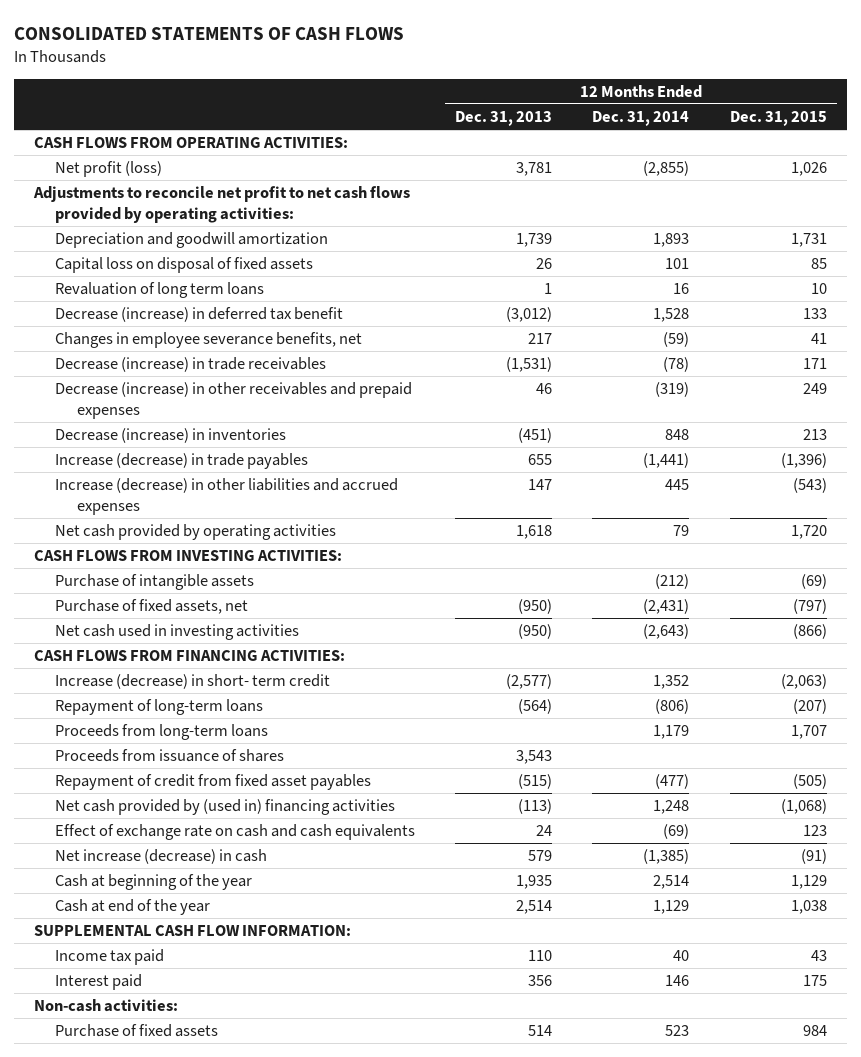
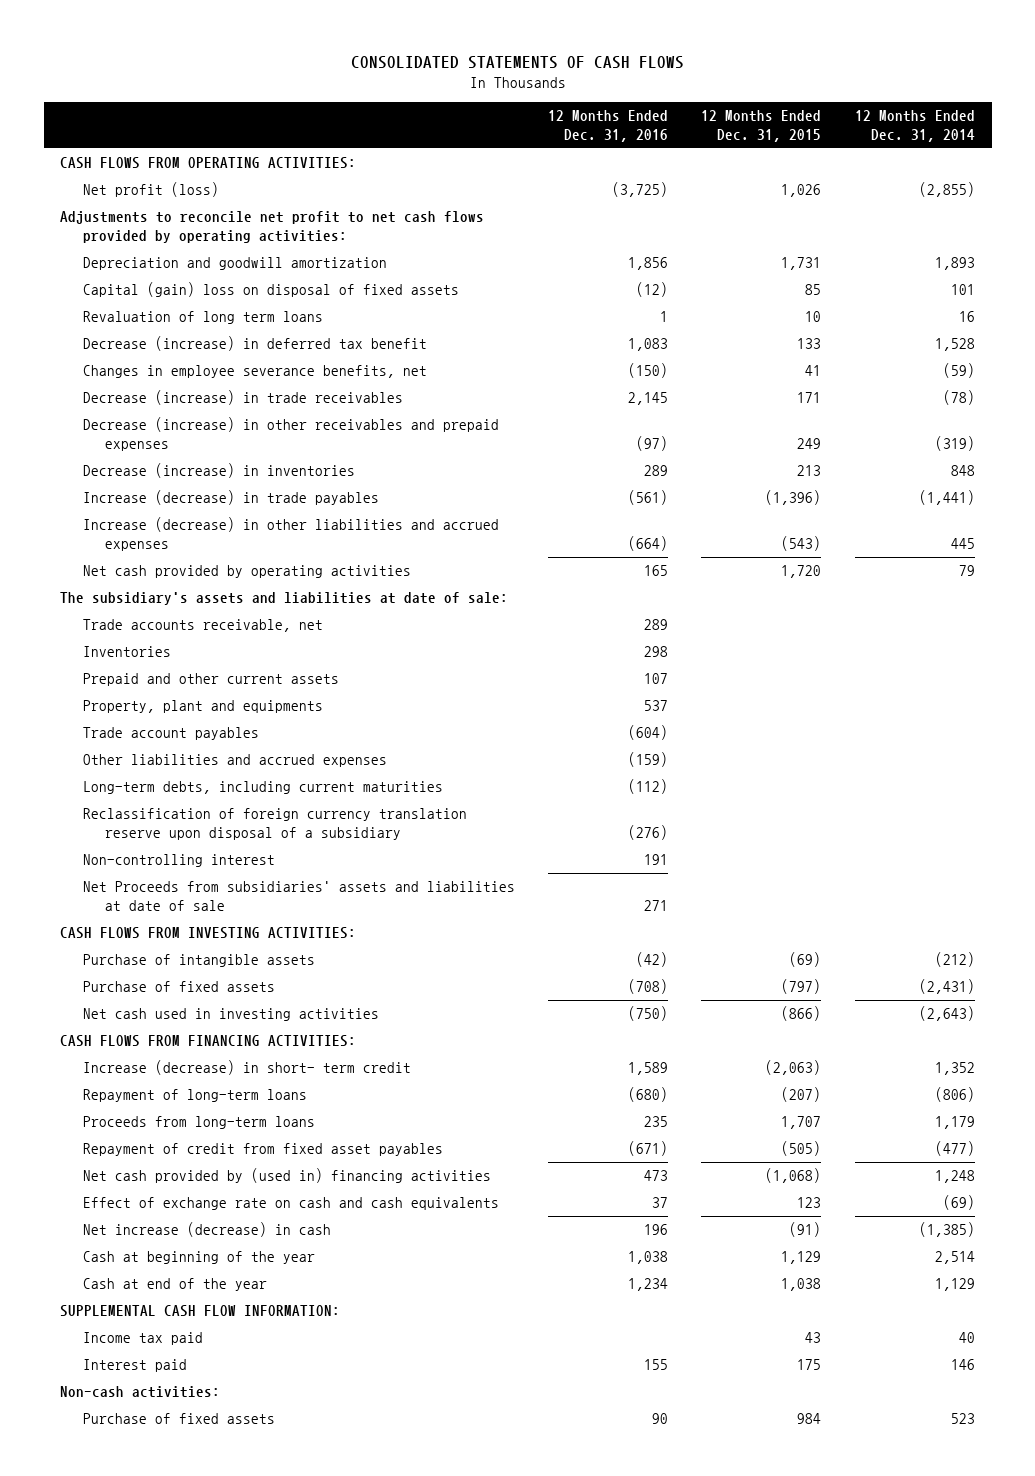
[455,110,553,126] Dec. 31, 2013 -> none
none -> [548,109,669,142] 12 Months Ended Dec. 31, 2016
[55,257,314,274] Capital loss on disposal of fixed assets -> [82,282,459,298] Capital (gain) loss on disposal of fixed assets
none -> [60,592,509,606] The subsidiary's assets and liabilities at date of sale:
none -> [82,619,323,633] Trade accounts receivable, net
none -> [82,646,171,658] Inventories
none -> [82,673,339,687] Prepaid and other current assets
none -> [82,700,323,714] Property, plant and equipments
none -> [82,727,259,741] Trade account payables
none -> [82,754,387,768] Other liabilities and accrued expenses
none -> [82,781,443,795] Long-term debts, including current maturities
none -> [82,808,467,841] Reclassification of foreign currency translation reserve upon disposal of a subsidiary
none -> [82,854,275,868] Non-controlling interest
none -> [82,881,515,912] Net Proceeds from subsidiaries' assets and liabilities at date of sale
[55,599,249,615] Purchase of fixed assets, net -> [82,981,275,993] Purchase of fixed assets
[55,749,285,763] Proceeds from issuance of shares -> none

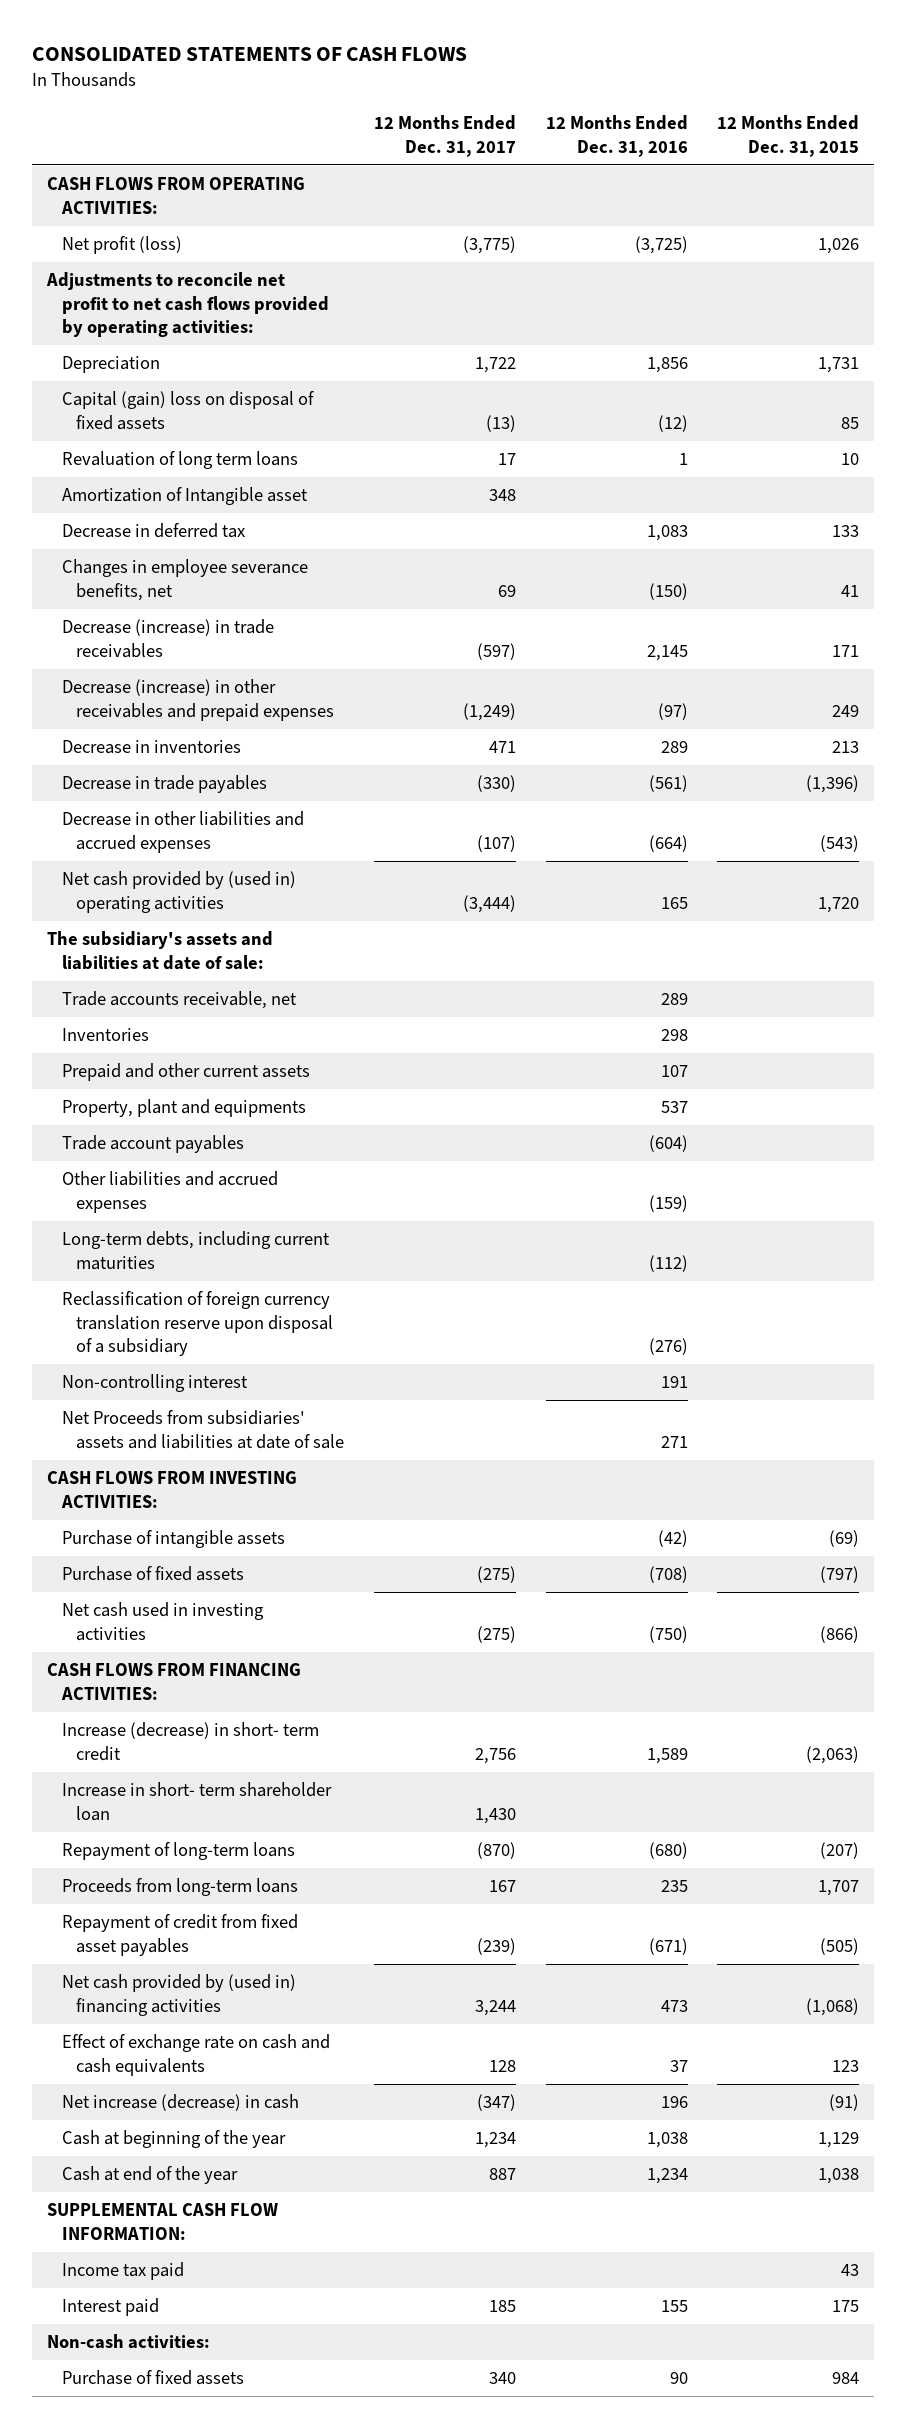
[854,109,975,142] 12 Months Ended Dec. 31, 2014 -> none
none -> [373,115,516,157] 12 Months Ended Dec. 31, 2017
[82,257,387,271] Depreciation and goodwill amortization -> [61,356,160,374] Depreciation
none -> [61,487,308,506] Amortization of Intangible asset
[82,336,427,352] Decrease (increase) in deferred tax benefit -> [61,523,245,539] Decrease in deferred tax
[82,463,355,479] Decrease (increase) in inventories -> [61,740,241,755] Decrease in inventories
[82,490,379,506] Increase (decrease) in trade payables -> [61,775,267,794] Decrease in trade payables
[82,517,499,552] Increase (decrease) in other liabilities and accrued expenses -> [61,811,304,853] Decrease in other liabilities and accrued expenses
[82,565,411,579] Net cash provided by operating activities -> [61,871,296,913] Net cash provided by (used in) operating activities
none -> [61,1782,332,1821] Increase in short- term shareholder loan

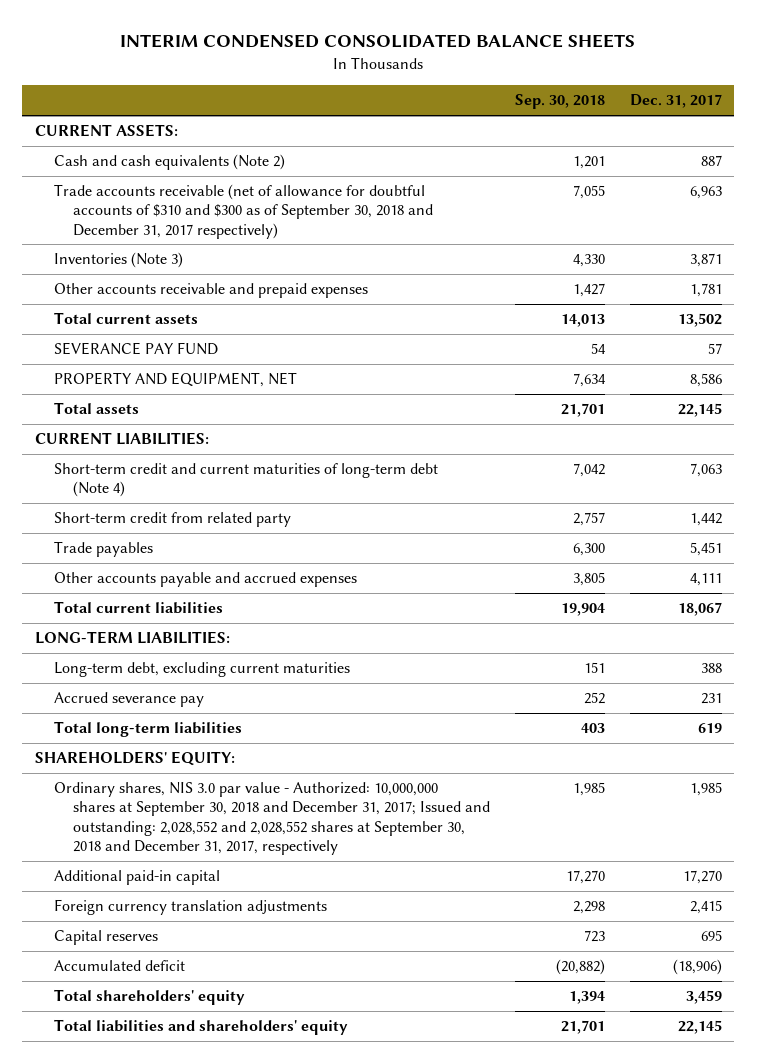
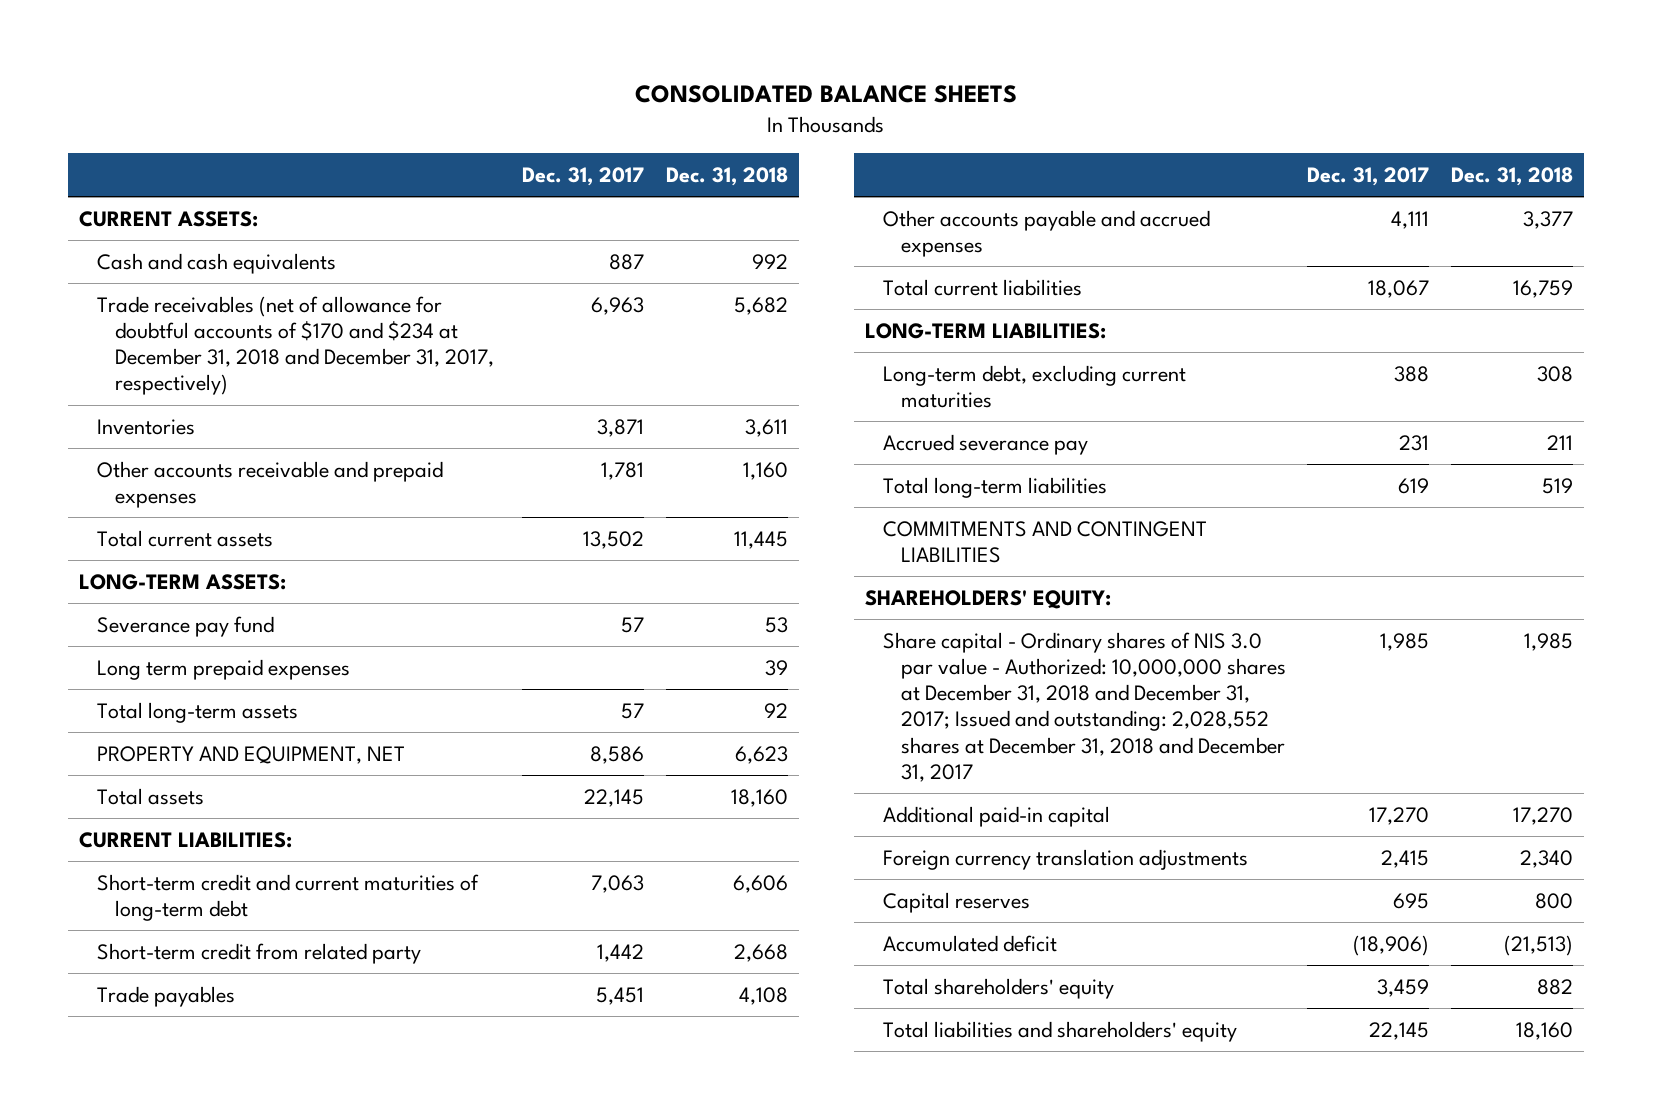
[120,34,636,49] INTERIM CONDENSED CONSOLIDATED BALANCE SHEETS -> [635,85,1018,104] CONSOLIDATED BALANCE SHEETS
[514,94,605,110] Sep. 30, 2018 -> none
none -> [666,166,789,186] Dec. 31, 2018
[53,154,285,171] Cash and cash equivalents (Note 2) -> [97,252,337,274] Cash and cash equivalents
[53,184,433,239] Trade accounts receivable (net of allowance for doubtful accounts of $310 and $300 as of September 30, 2018 and December 31, 2017 respectively) -> [97,295,495,396] Trade receivables (net of allowance for doubtful accounts of $170 and $234 at December 31, 2018 and December 31, 2017, respectively)
[53,252,183,269] Inventories (Note 3) -> [97,418,196,435] Inventories
none -> [79,573,287,590] LONG-TERM ASSETS:
[53,342,218,356] SEVERANCE PAY FUND -> [97,615,275,637] Severance pay fund
none -> [97,658,351,680] Long term prepaid expenses
none -> [97,701,299,723] Total long-term assets
[53,463,438,498] Short-term credit and current maturities of long-term debt (Note 4) -> [97,873,480,921] Short-term credit and current maturities of long-term debt
none -> [882,520,1207,563] COMMITMENTS AND CONTINGENT LIABILITIES
[53,782,490,856] Ordinary shares, NIS 3.0 par value - Authorized: 10,000,000 shares at September 30, 2018 and December 31, 2017; Issued and outstanding: 2,028,552 and 2,028,552 shares at September 30, 2018 and December 31, 2017, respectively -> [882,631,1286,782] Share capital - Ordinary shares of NIS 3.0 par value - Authorized: 10,000,000 shares at December 31, 2018 and December 31, 2017; Issued and outstanding: 2,028,552 shares at December 31, 2018 and December 31, 2017

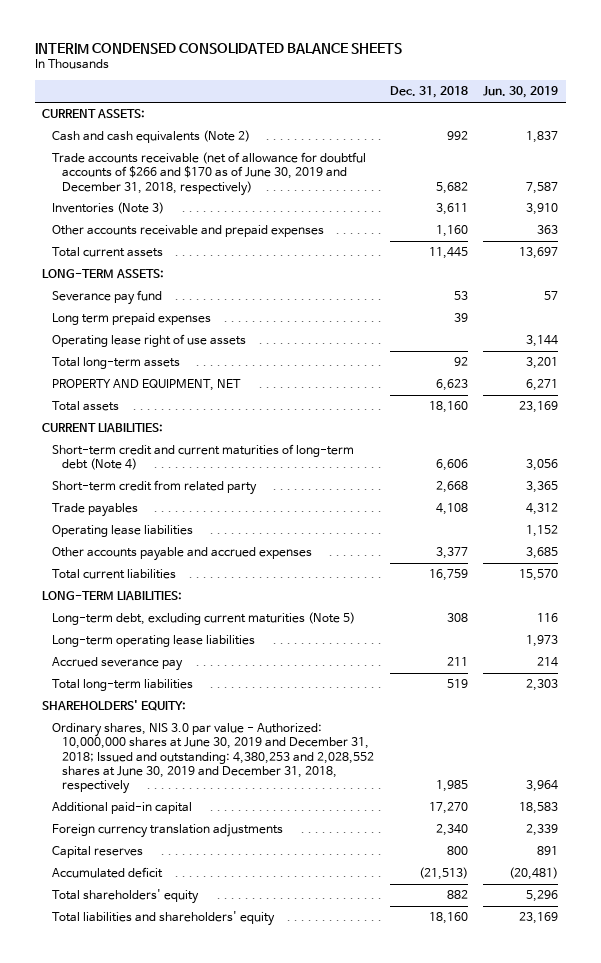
[635,85,1018,104] CONSOLIDATED BALANCE SHEETS -> [34,42,402,54] INTERIM CONDENSED CONSOLIDATED BALANCE SHEETS
[522,166,645,186] Dec. 31, 2017 -> none
none -> [483,86,559,99] Jun. 30, 2019
[97,252,337,274] Cash and cash equivalents -> [52,130,251,144] Cash and cash equivalents (Note 2)
[97,295,495,396] Trade receivables (net of allowance for doubtful accounts of $170 and $234 at December 31, 2018 and December 31, 2017, respectively) -> [52,152,367,196] Trade accounts receivable (net of allowance for doubtful accounts of $266 and $170 as of June 30, 2019 and December 31, 2018, respectively)
[97,418,196,435] Inventories -> [52,202,165,215] Inventories (Note 3)
none -> [52,334,247,348] Operating lease right of use assets
[97,873,480,921] Short-term credit and current maturities of long-term debt -> [52,444,355,471] Short-term credit and current maturities of long-term debt (Note 4)
none -> [52,525,194,538] Operating lease liabilities
[882,364,1186,408] Long-term debt, excluding current maturities -> [52,612,356,626] Long-term debt, excluding current maturities (Note 5)
none -> [52,635,256,648] Long-term operating lease liabilities
[882,520,1207,563] COMMITMENTS AND CONTINGENT LIABILITIES -> none
[882,631,1286,782] Share capital - Ordinary shares of NIS 3.0 par value - Authorized: 10,000,000 shares at December 31, 2018 and December 31, 2017; Issued and outstanding: 2,028,552 shares at December 31, 2018 and December 31, 2017 -> [52,723,375,794] Ordinary shares, NIS 3.0 par value - Authorized: 10,000,000 shares at June 30, 2019 and December 31, 2018; Issued and outstanding: 4,380,253 and 2,028,552 shares at June 30, 2019 and December 31, 2018, respectively

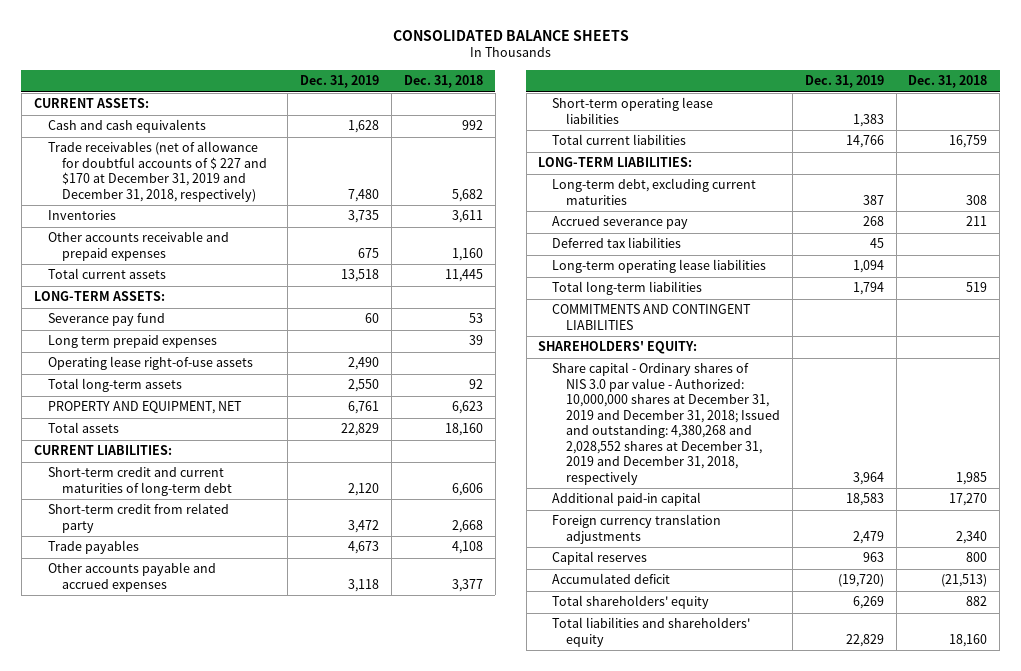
[34,42,402,54] INTERIM CONDENSED CONSOLIDATED BALANCE SHEETS -> [392,29,629,41] CONSOLIDATED BALANCE SHEETS
[483,86,559,99] Jun. 30, 2019 -> none
none -> [300,75,380,89] Dec. 31, 2019
[52,130,251,144] Cash and cash equivalents (Note 2) -> [47,119,206,134] Cash and cash equivalents
[52,152,367,196] Trade accounts receivable (net of allowance for doubtful accounts of $266 and $170 as of June 30, 2019 and December 31, 2018, respectively) -> [47,141,267,202] Trade receivables (net of allowance for doubtful accounts of $ 227 and $170 at December 31, 2019 and December 31, 2018, respectively)
[52,202,165,215] Inventories (Note 3) -> [47,210,116,221] Inventories
[52,334,247,348] Operating lease right of use assets -> [47,356,253,371] Operating lease right-of-use assets
[52,444,355,471] Short-term credit and current maturities of long-term debt (Note 4) -> [47,467,232,496] Short-term credit and current maturities of long-term debt
[52,525,194,538] Operating lease liabilities -> none
none -> [552,97,714,124] Short-term operating lease liabilities
[52,612,356,626] Long-term debt, excluding current maturities (Note 5) -> [552,178,757,205] Long-term debt, excluding current maturities
none -> [552,237,682,249] Deferred tax liabilities
[52,635,256,648] Long-term operating lease liabilities -> [552,259,767,274] Long-term operating lease liabilities
none -> [552,304,752,330] COMMITMENTS AND CONTINGENT LIABILITIES
[52,723,375,794] Ordinary shares, NIS 3.0 par value - Authorized: 10,000,000 shares at June 30, 2019 and December 31, 2018; Issued and outstanding: 4,380,253 and 2,028,552 shares at June 30, 2019 and December 31, 2018, respectively -> [552,362,781,485] Share capital - Ordinary shares of NIS 3.0 par value - Authorized: 10,000,000 shares at December 31, 2019 and December 31, 2018; Issued and outstanding: 4,380,268 and 2,028,552 shares at December 31, 2019 and December 31, 2018, respectively

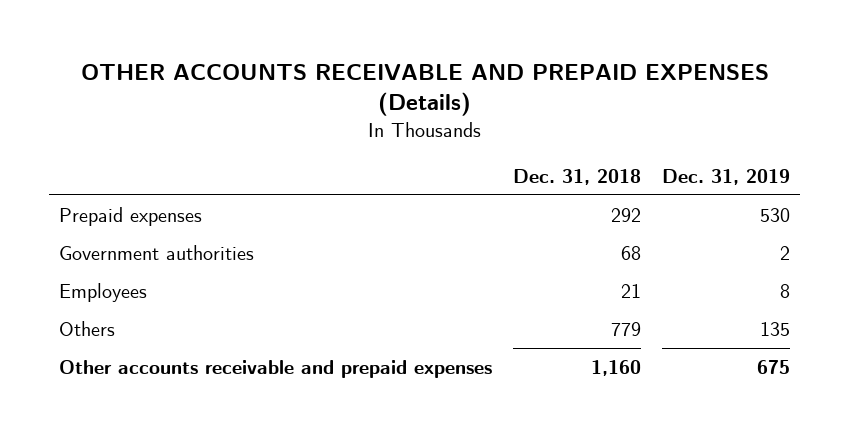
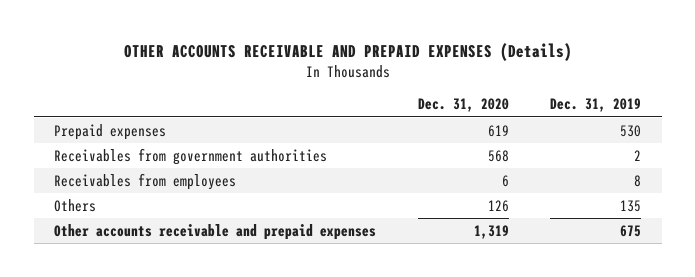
[513,168,642,185] Dec. 31, 2018 -> none
none -> [417,98,509,113] Dec. 31, 2020
[59,244,255,260] Government authorities -> [54,147,328,165] Receivables from government authorities
[59,282,148,302] Employees -> [54,172,237,190] Receivables from employees

